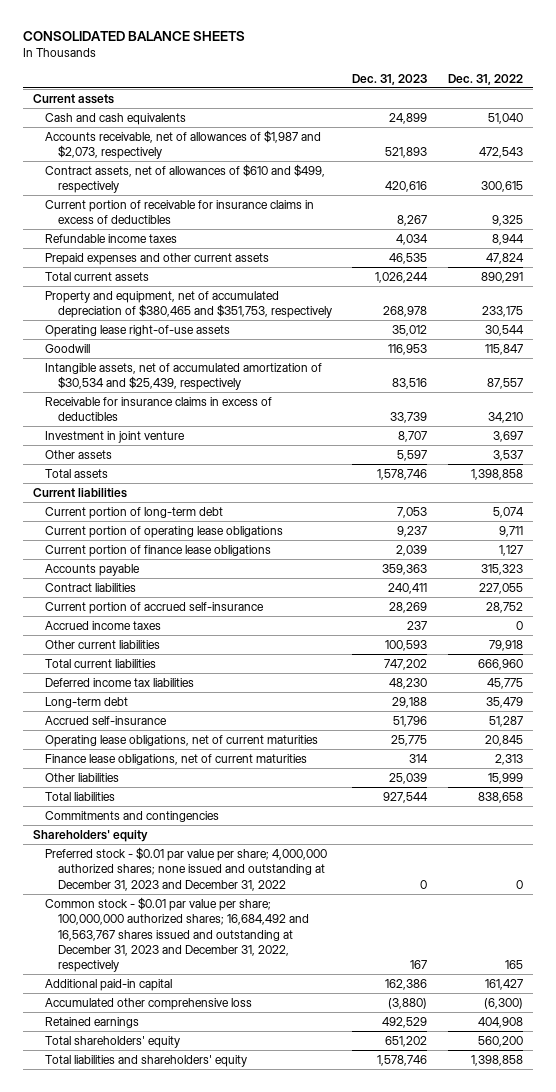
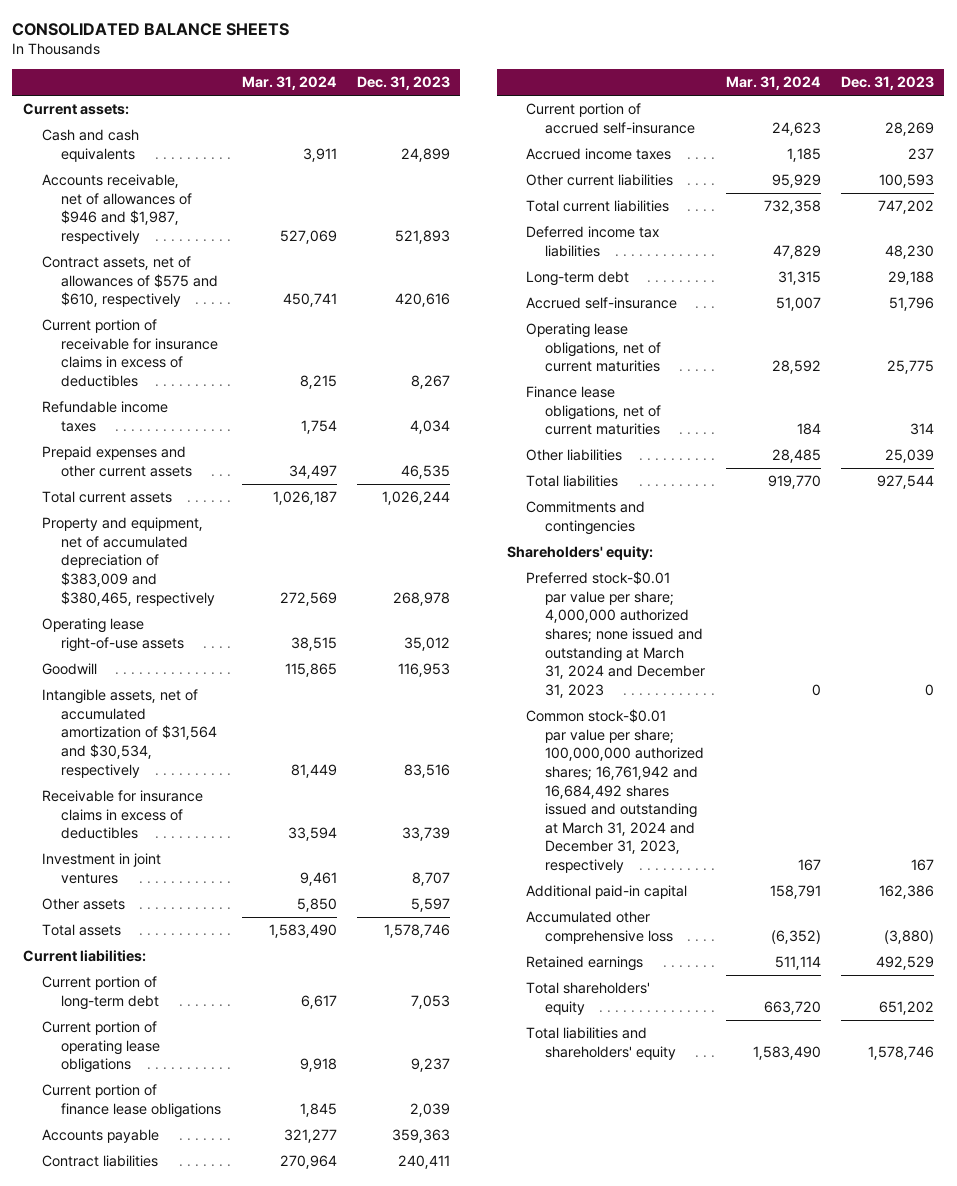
[448,73,524,85] Dec. 31, 2022 -> none
none -> [241,76,337,91] Mar. 31, 2024
[33,93,115,104] Current assets -> [22,103,129,116] Current assets:
[45,129,322,160] Accounts receivable, net of allowances of $1,987 and $2,073, respectively -> [41,174,193,245] Accounts receivable, net of allowances of $946 and $1,987, respectively
[45,163,326,194] Contract assets, net of allowances of $610 and $499, respectively -> [41,256,219,308] Contract assets, net of allowances of $575 and $610, respectively
[45,290,332,319] Property and equipment, net of accumulated depreciation of $380,465 and $351,753, respectively -> [41,517,216,606] Property and equipment, net of accumulated depreciation of $383,009 and $380,465, respectively
[45,362,323,391] Intangible assets, net of accumulated amortization of $30,534 and $25,439, respectively -> [41,689,218,778] Intangible assets, net of accumulated amortization of $31,564 and $30,534, respectively
[45,430,186,443] Investment in joint venture -> [41,853,161,884] Investment in joint ventures
[33,487,128,498] Current liabilities -> [22,950,146,963] Current liabilities:
[33,829,149,842] Shareholders' equity -> [506,546,653,561] Shareholders' equity:
[45,846,328,891] Preferred stock - $0.01 par value per share; 4,000,000 authorized shares; none issued and outstanding at December 31, 2023 and December 31, 2022 -> [525,571,706,698] Preferred stock-$0.01 par value per share; 4,000,000 authorized shares; none issued and outstanding at March 31, 2024 and December 31, 2023
[45,896,309,973] Common stock - $0.01 par value per share; 100,000,000 authorized shares; 16,684,492 and 16,563,767 shares issued and outstanding at December 31, 2023 and December 31, 2022, respectively -> [525,709,705,873] Common stock-$0.01 par value per share; 100,000,000 authorized shares; 16,761,942 and 16,684,492 shares issued and outstanding at March 31, 2024 and December 31, 2023, respectively

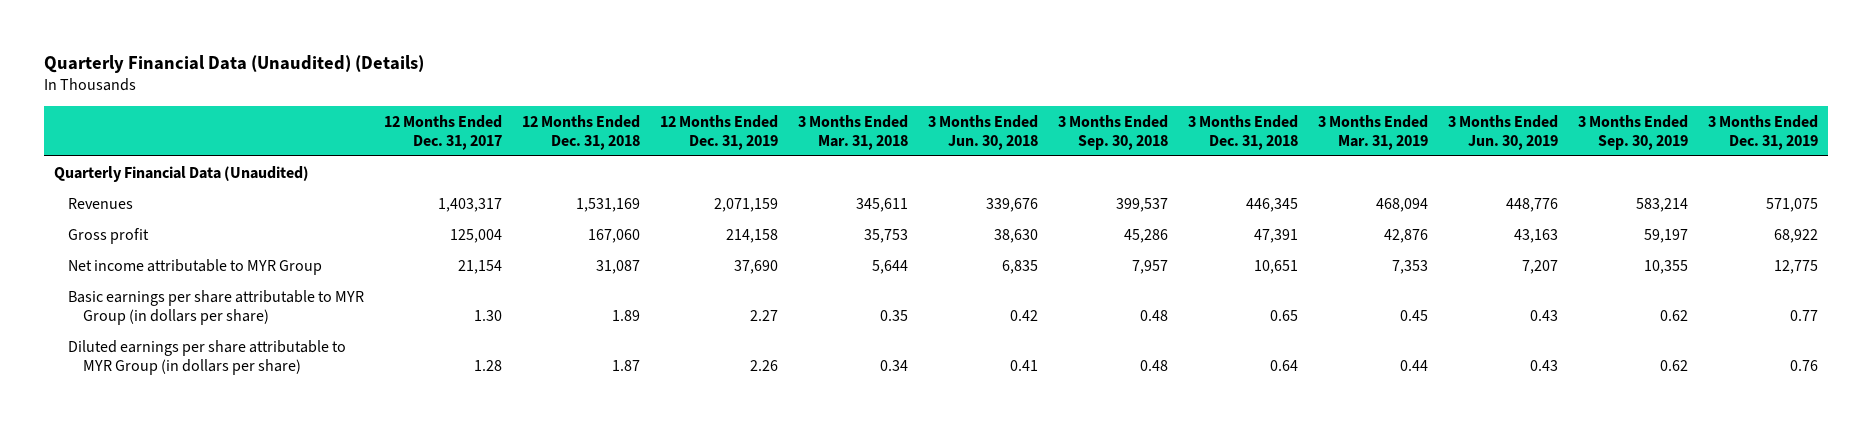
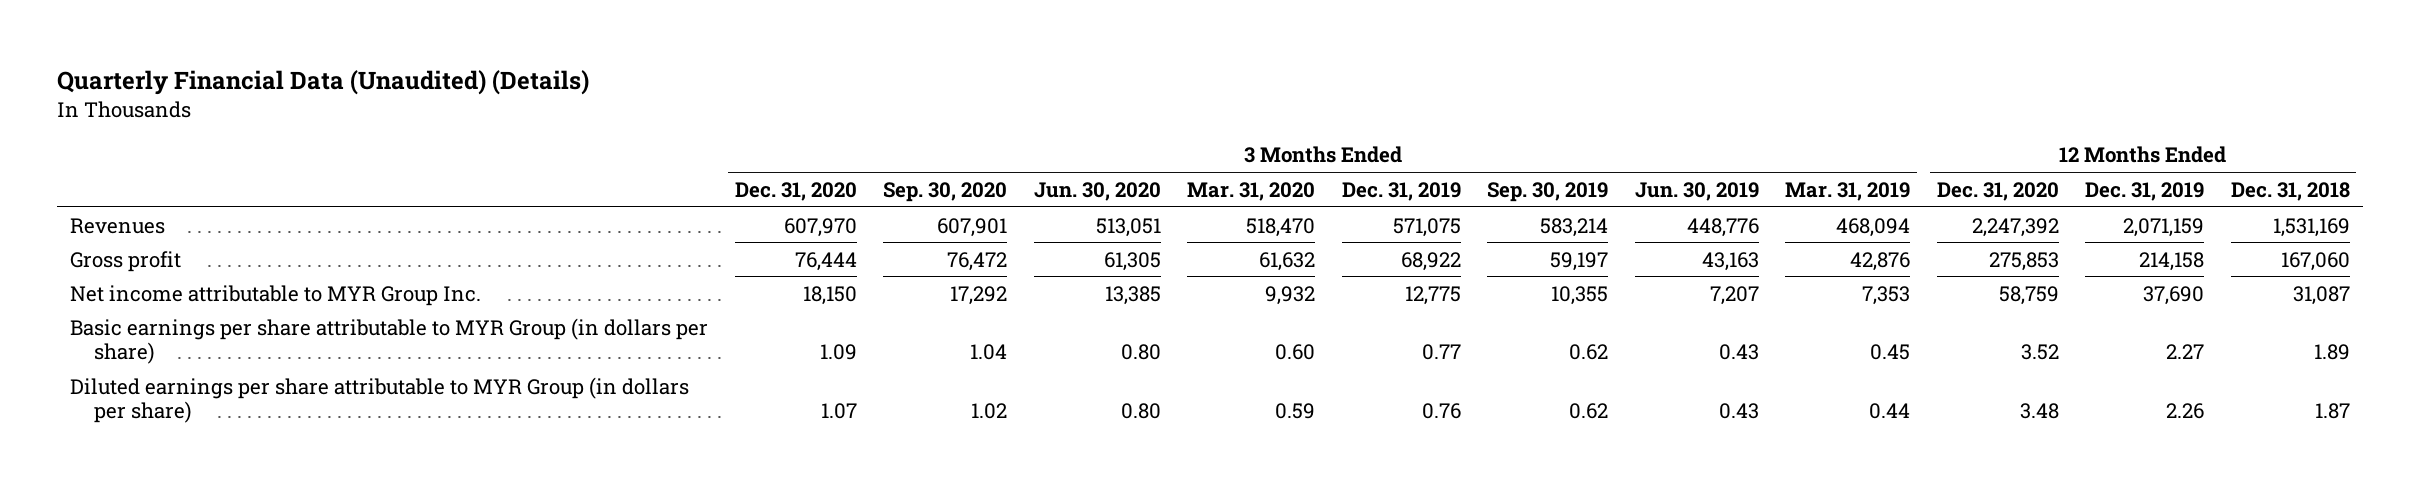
[384,114,503,150] 12 Months Ended Dec. 31, 2017 -> none
[798,114,909,150] 3 Months Ended Mar. 31, 2018 -> none
[928,114,1039,150] 3 Months Ended Jun. 30, 2018 -> none
[1058,114,1169,150] 3 Months Ended Sep. 30, 2018 -> none
[1188,114,1299,150] 3 Months Ended Dec. 31, 2018 -> none
none -> [734,181,857,201] Dec. 31, 2020
none -> [883,181,1008,202] Sep. 30, 2020
none -> [1033,181,1161,201] Jun. 30, 2020
none -> [1187,181,1316,201] Mar. 31, 2020
none -> [1936,181,2059,201] Dec. 31, 2020
[53,165,309,182] Quarterly Financial Data (Unaudited) -> none
[68,258,323,275] Net income attributable to MYR Group -> [70,284,482,306] Net income attributable to MYR Group Inc.

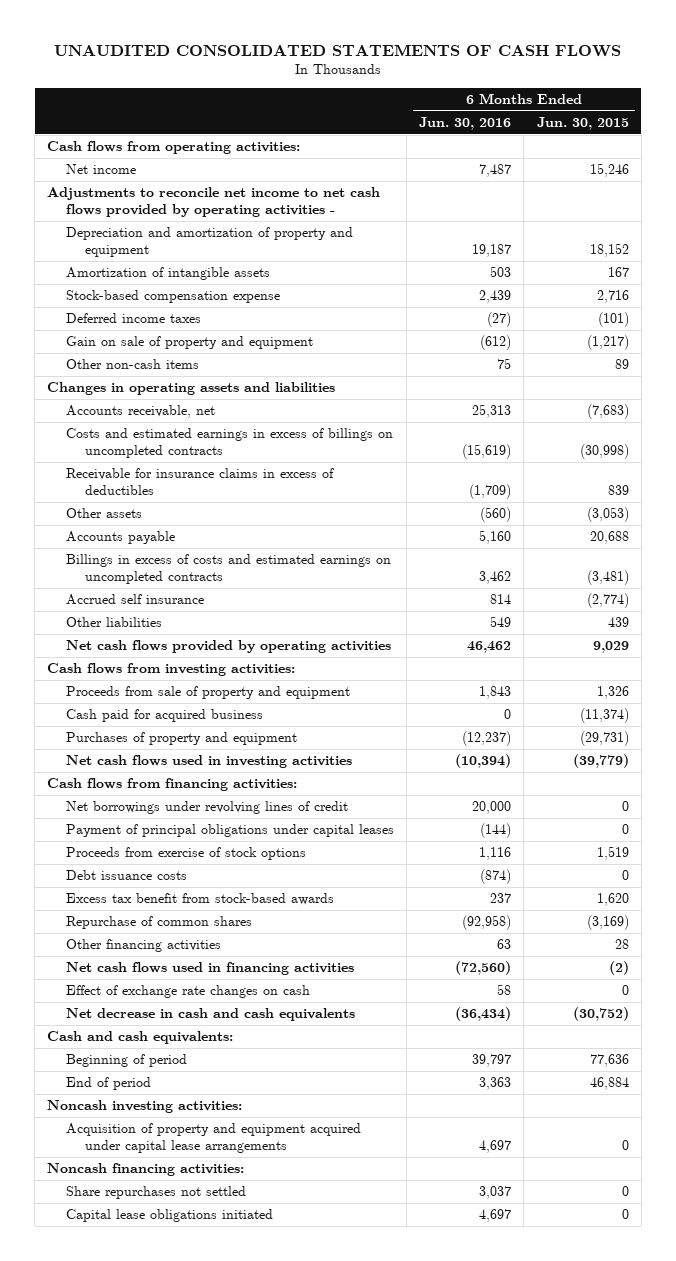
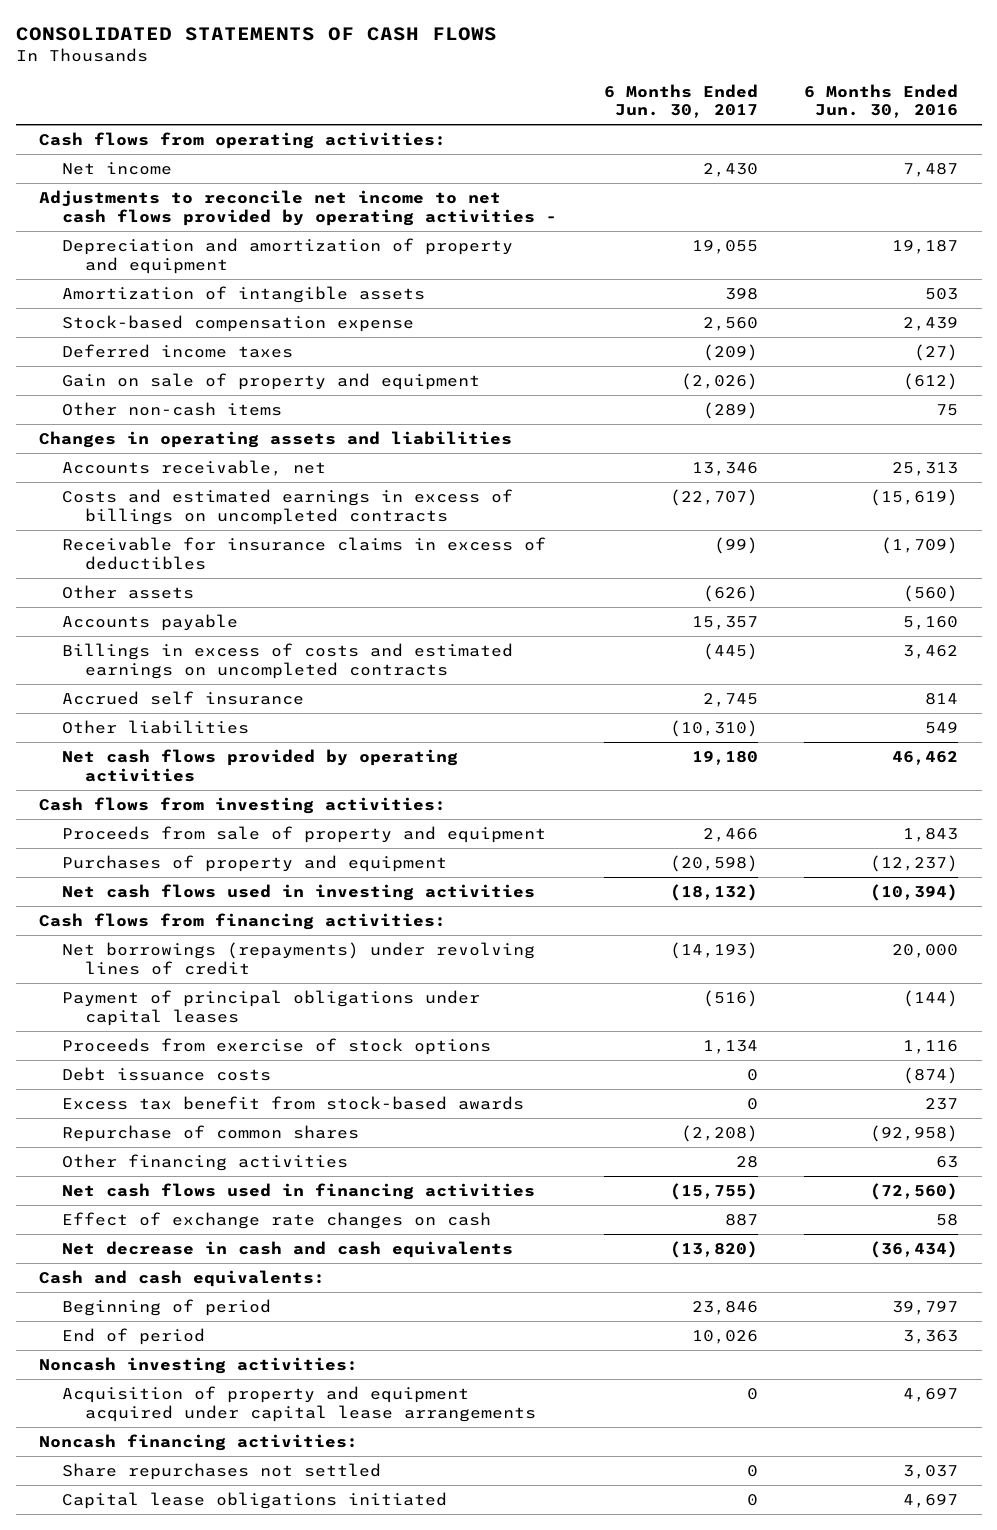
[53,43,621,57] UNAUDITED CONSOLIDATED STATEMENTS OF CASH FLOWS -> [15,26,497,41] CONSOLIDATED STATEMENTS OF CASH FLOWS
[536,117,629,131] Jun. 30, 2015 -> none
none -> [603,83,758,119] 6 Months Ended Jun. 30, 2017
[66,709,264,723] Cash paid for acquired business -> none
[66,801,349,815] Net borrowings under revolving lines of credit -> [61,941,535,975] Net borrowings (repayments) under revolving lines of credit

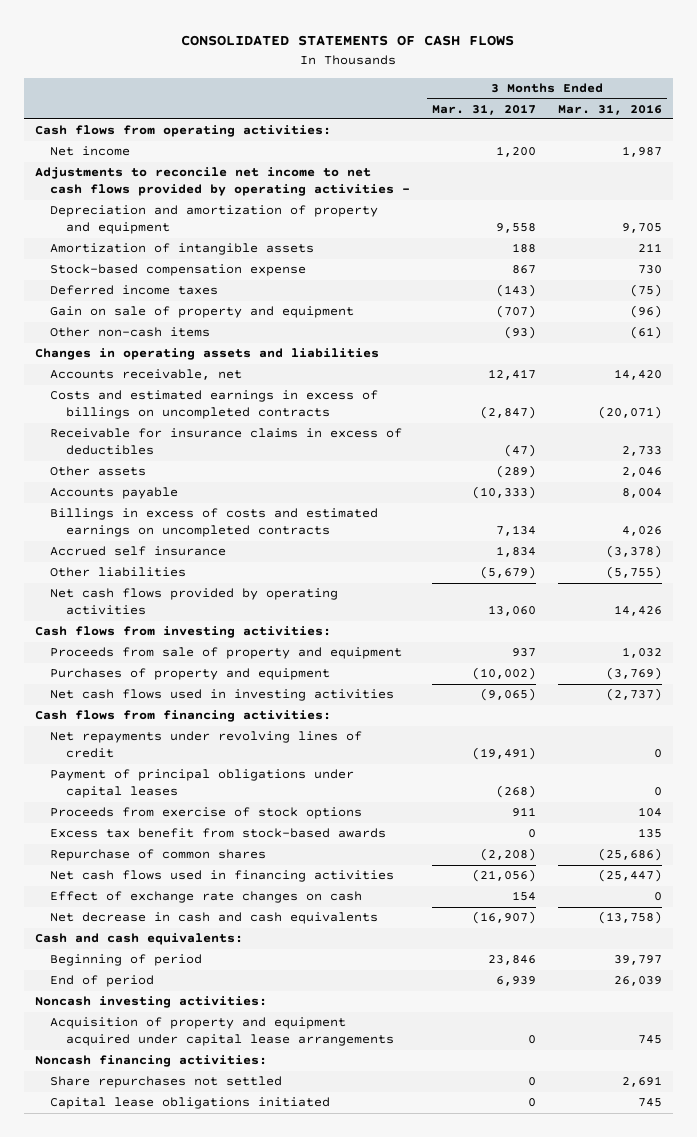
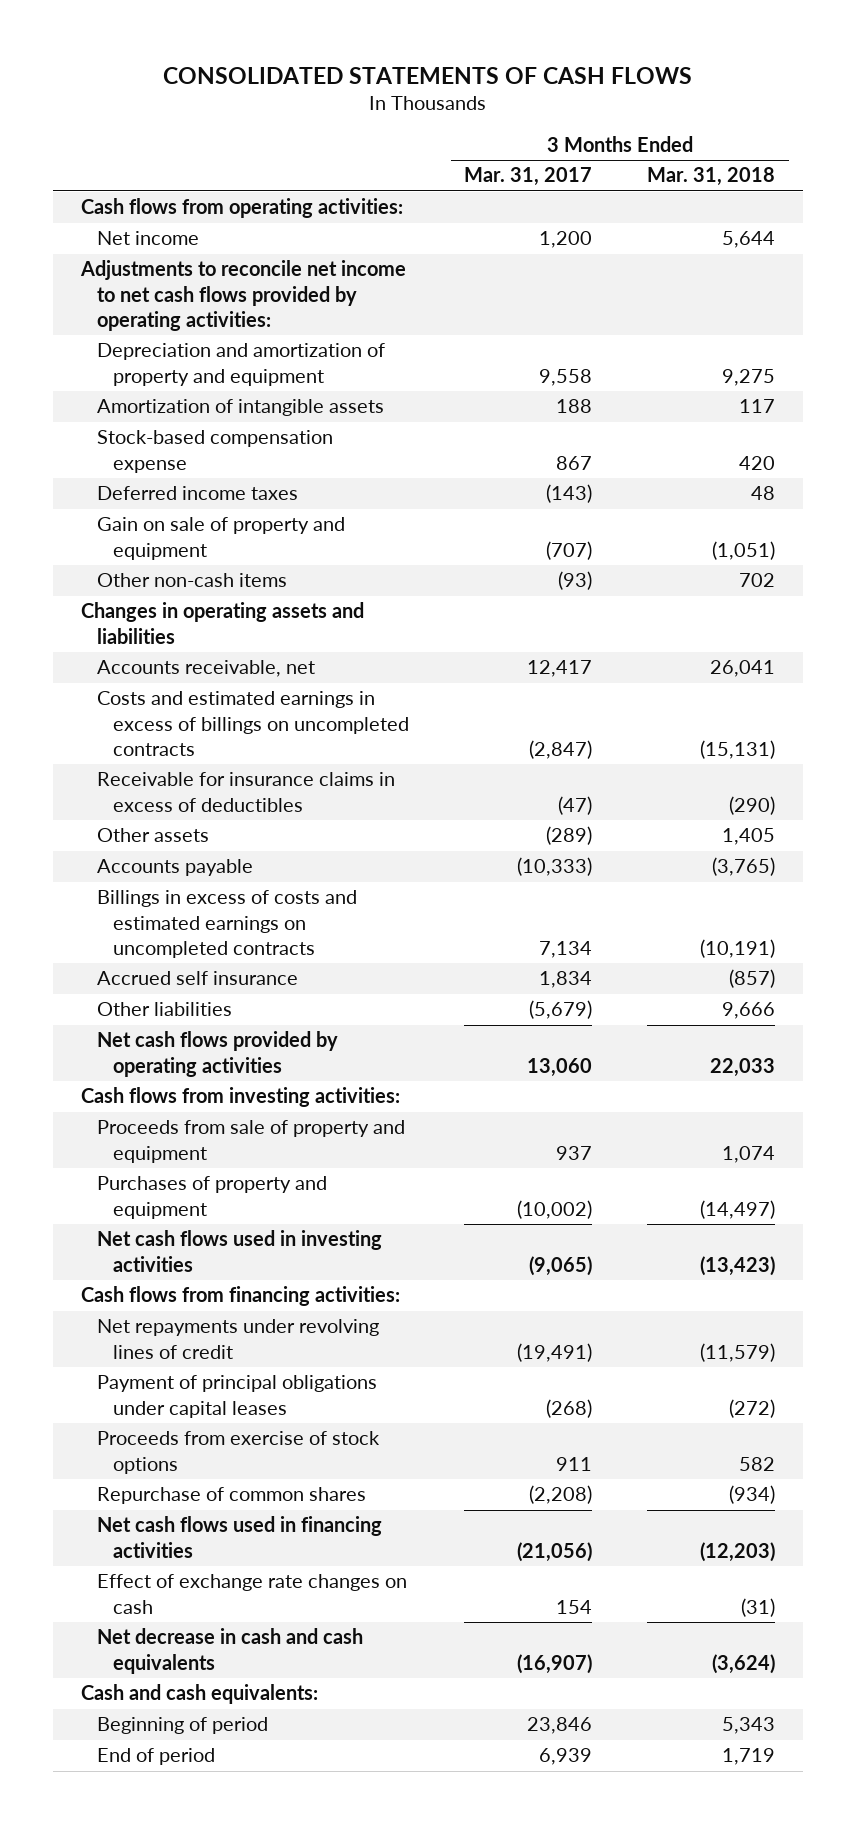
[557,103,662,115] Mar. 31, 2016 -> none
none -> [647,167,776,187] Mar. 31, 2018
[34,167,411,197] Adjustments to reconcile net income to net cash flows provided by operating activities - -> [79,260,406,331] Adjustments to reconcile net income to net cash flows provided by operating activities:
[50,828,387,839] Excess tax benefit from stock-based awards -> none
[34,996,267,1009] Noncash investing activities: -> none
[50,1017,394,1047] Acquisition of property and equipment acquired under capital lease arrangements -> none
[34,1055,267,1068] Noncash financing activities: -> none
[50,1076,283,1089] Share repurchases not settled -> none
[50,1097,331,1110] Capital lease obligations initiated -> none

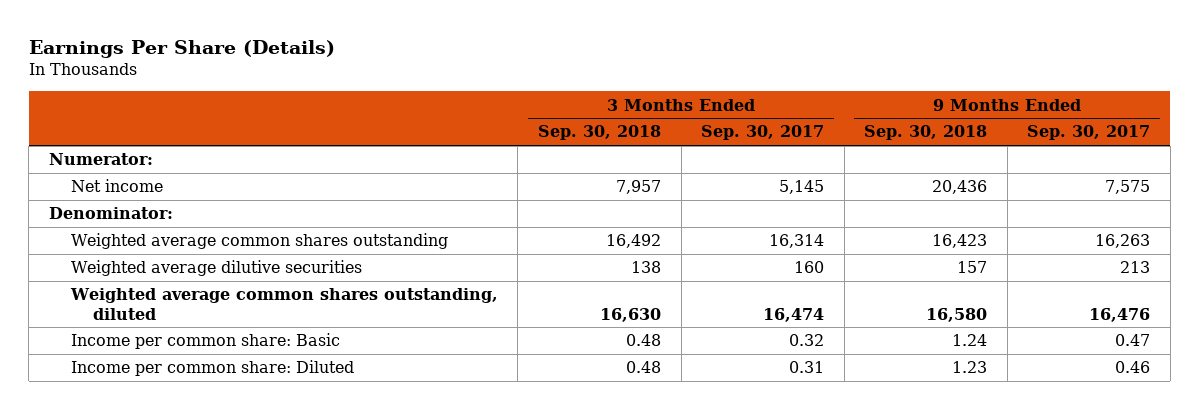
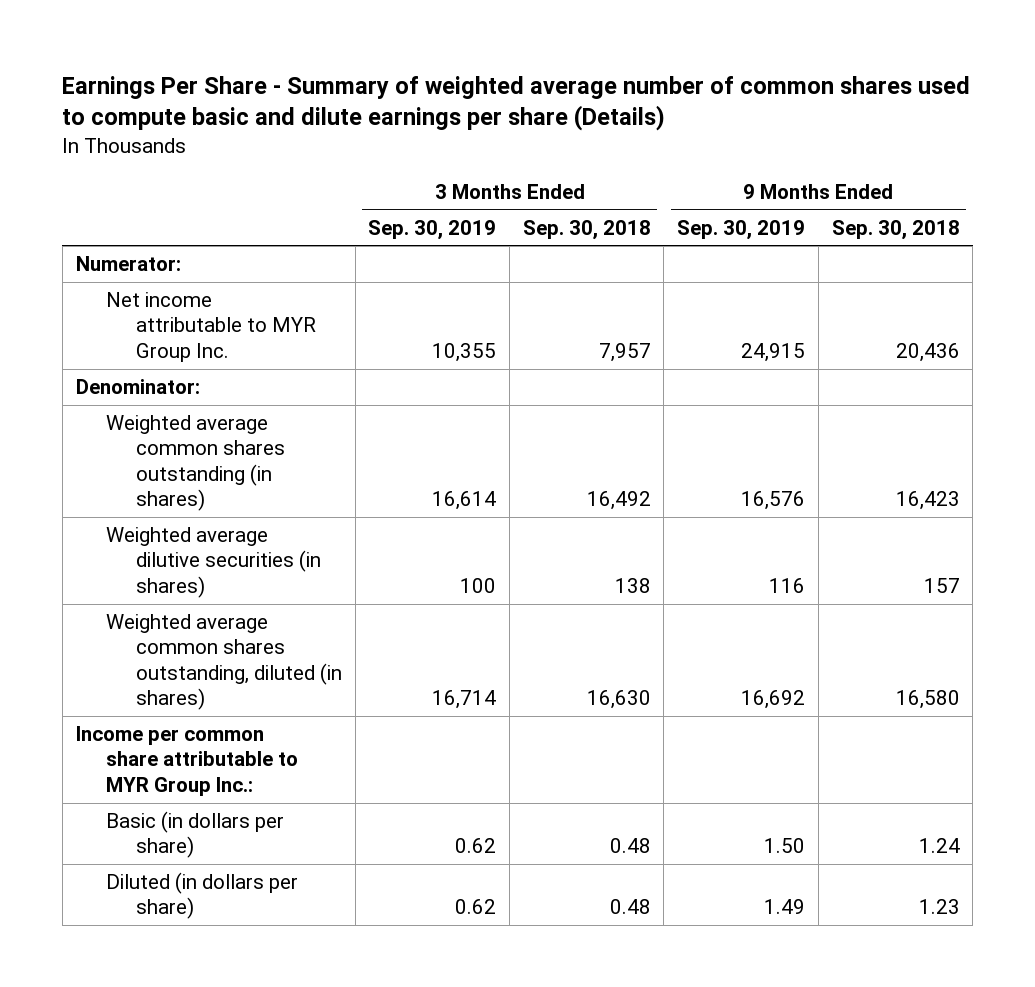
[28,39,335,58] Earnings Per Share (Details) -> [62,75,971,132] Earnings Per Share - Summary of weighted average number of common shares used to compute basic and dilute earnings per share (Details)
[701,125,825,141] Sep. 30, 2017 -> none
[1027,125,1151,141] Sep. 30, 2017 -> none
none -> [368,219,497,240] Sep. 30, 2019
none -> [677,219,806,240] Sep. 30, 2019
[70,179,163,193] Net income -> [105,292,316,362] Net income attributable to MYR Group Inc.
[70,233,448,250] Weighted average common shares outstanding -> [105,415,285,511] Weighted average common shares outstanding (in shares)
[70,260,362,277] Weighted average dilutive securities -> [105,527,321,598] Weighted average dilutive securities (in shares)
[69,288,498,320] Weighted average common shares outstanding, diluted -> [105,614,342,710] Weighted average common shares outstanding, diluted (in shares)
none -> [75,726,298,796] Income per common share attributable to MYR Group Inc.:
[70,333,340,350] Income per common share: Basic -> [105,811,284,859] Basic (in dollars per share)
[70,360,354,377] Income per common share: Diluted -> [105,872,298,920] Diluted (in dollars per share)

